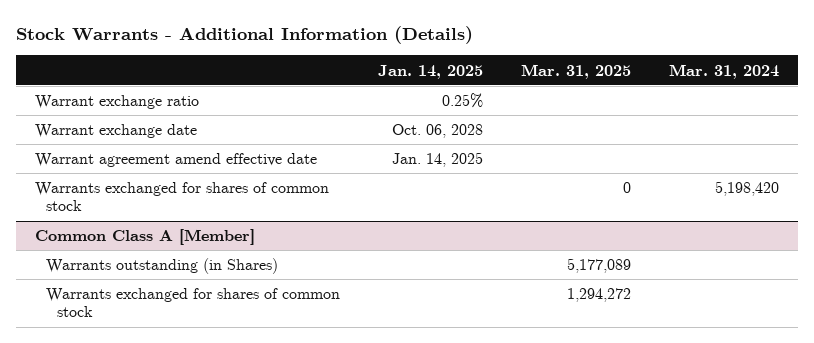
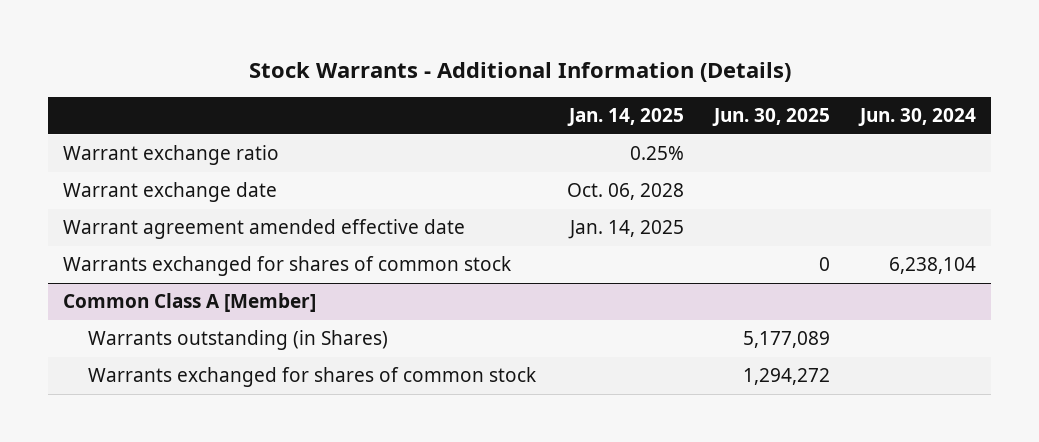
[521,63,632,79] Mar. 31, 2025 -> none
[669,63,780,79] Mar. 31, 2024 -> none
none -> [711,108,830,127] Jun. 30, 2025
none -> [857,108,976,127] Jun. 30, 2024
[34,153,317,168] Warrant agreement amend effective date -> [63,219,466,240] Warrant agreement amended effective date

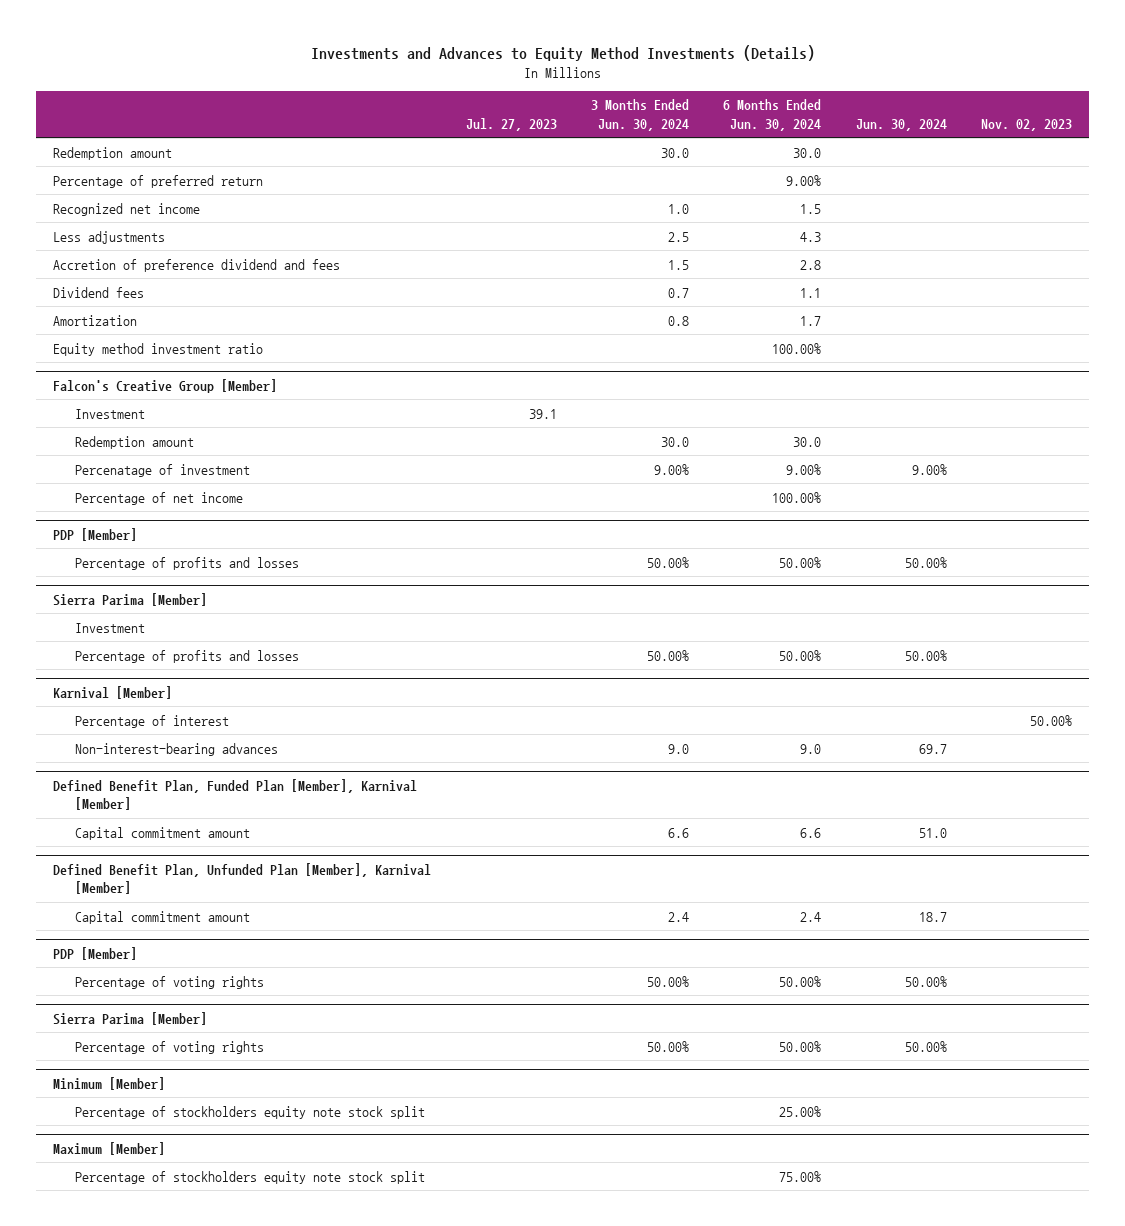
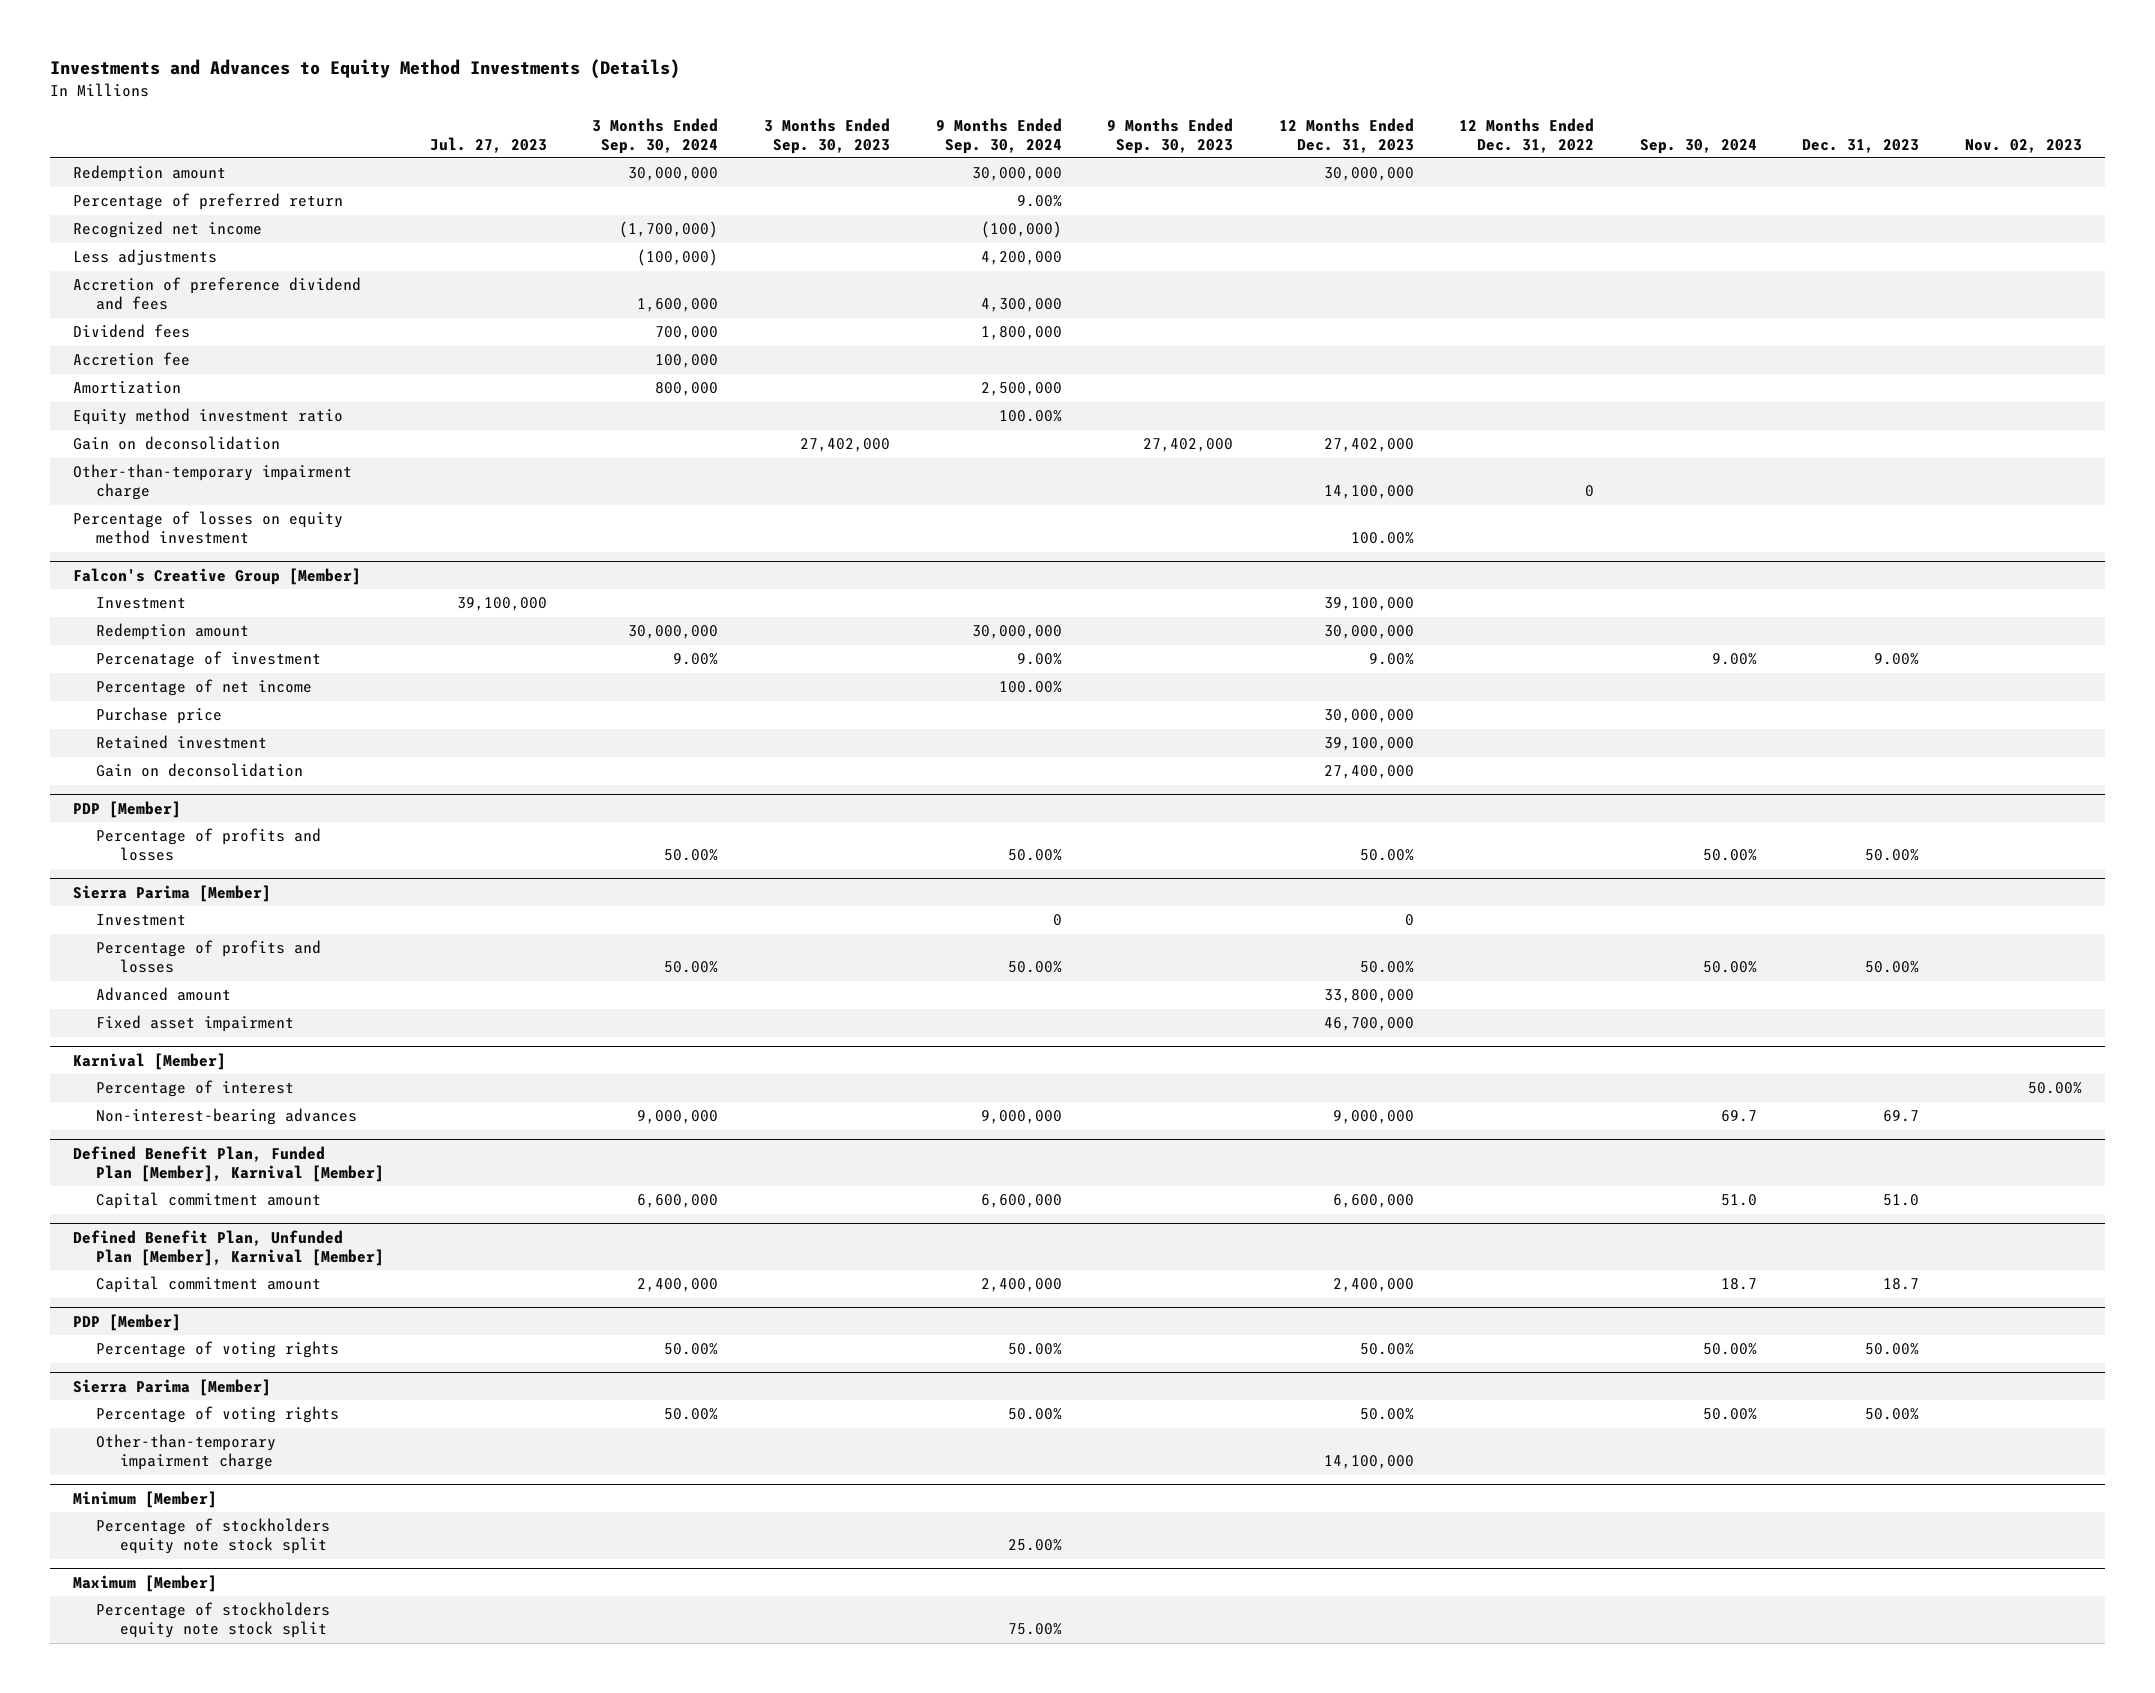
[590,99,689,131] 3 Months Ended Jun. 30, 2024 -> none
[723,99,822,131] 6 Months Ended Jun. 30, 2024 -> none
[855,118,947,131] Jun. 30, 2024 -> none
none -> [592,117,719,154] 3 Months Ended Sep. 30, 2024
none -> [763,117,890,154] 3 Months Ended Sep. 30, 2023
none -> [935,117,1062,154] 9 Months Ended Sep. 30, 2024
none -> [1107,117,1234,154] 9 Months Ended Sep. 30, 2023
none -> [1278,117,1414,153] 12 Months Ended Dec. 31, 2023
none -> [1459,117,1595,153] 12 Months Ended Dec. 31, 2022
none -> [1639,138,1757,154] Sep. 30, 2024
none -> [1802,138,1920,153] Dec. 31, 2023
none -> [72,352,190,367] Accretion fee
none -> [72,436,280,451] Gain on deconsolidation
none -> [72,464,352,501] Other-than-temporary impairment charge
none -> [72,511,343,545] Percentage of losses on equity method investment
[528,408,557,419] 39.1 -> [456,597,547,612] 39,100,000
none -> [96,707,223,725] Purchase price
none -> [96,735,268,750] Retained investment
none -> [96,763,304,778] Gain on deconsolidation
none -> [96,987,232,1002] Advanced amount
none -> [96,1015,295,1033] Fixed asset impairment
none -> [96,1434,277,1471] Other-than-temporary impairment charge

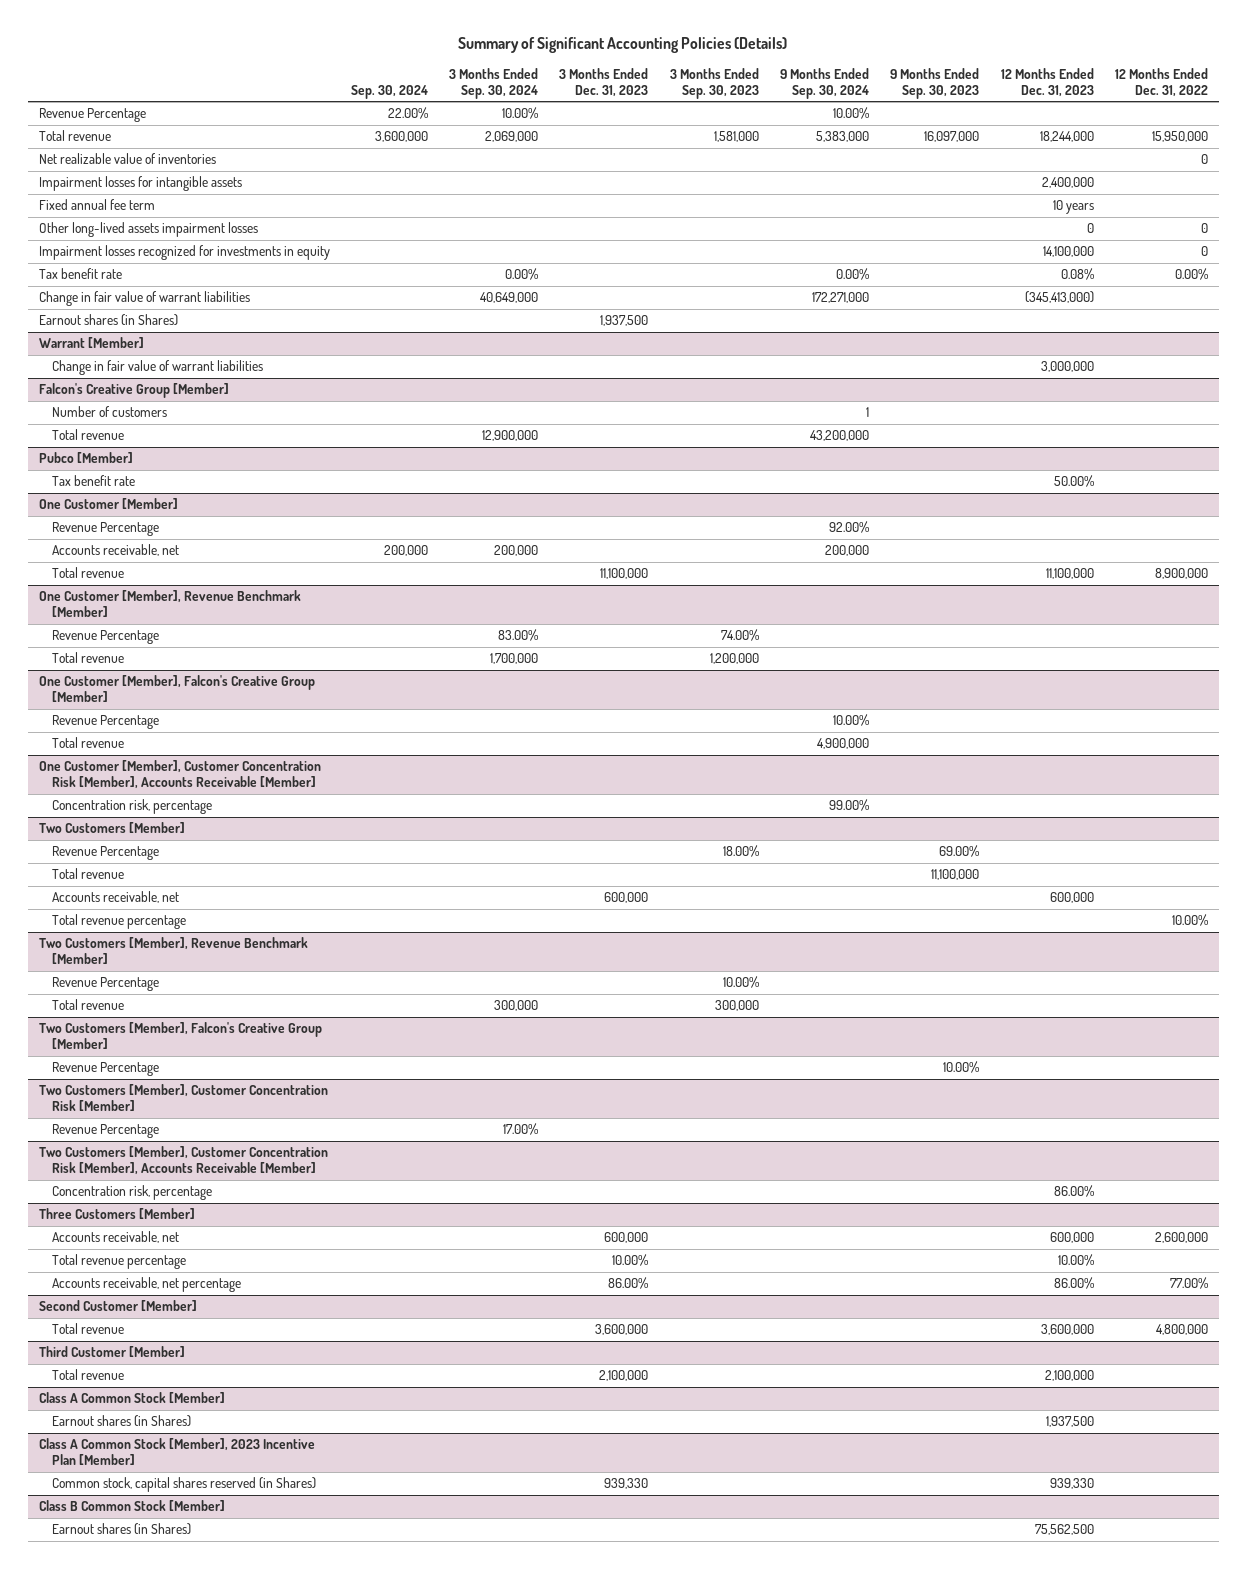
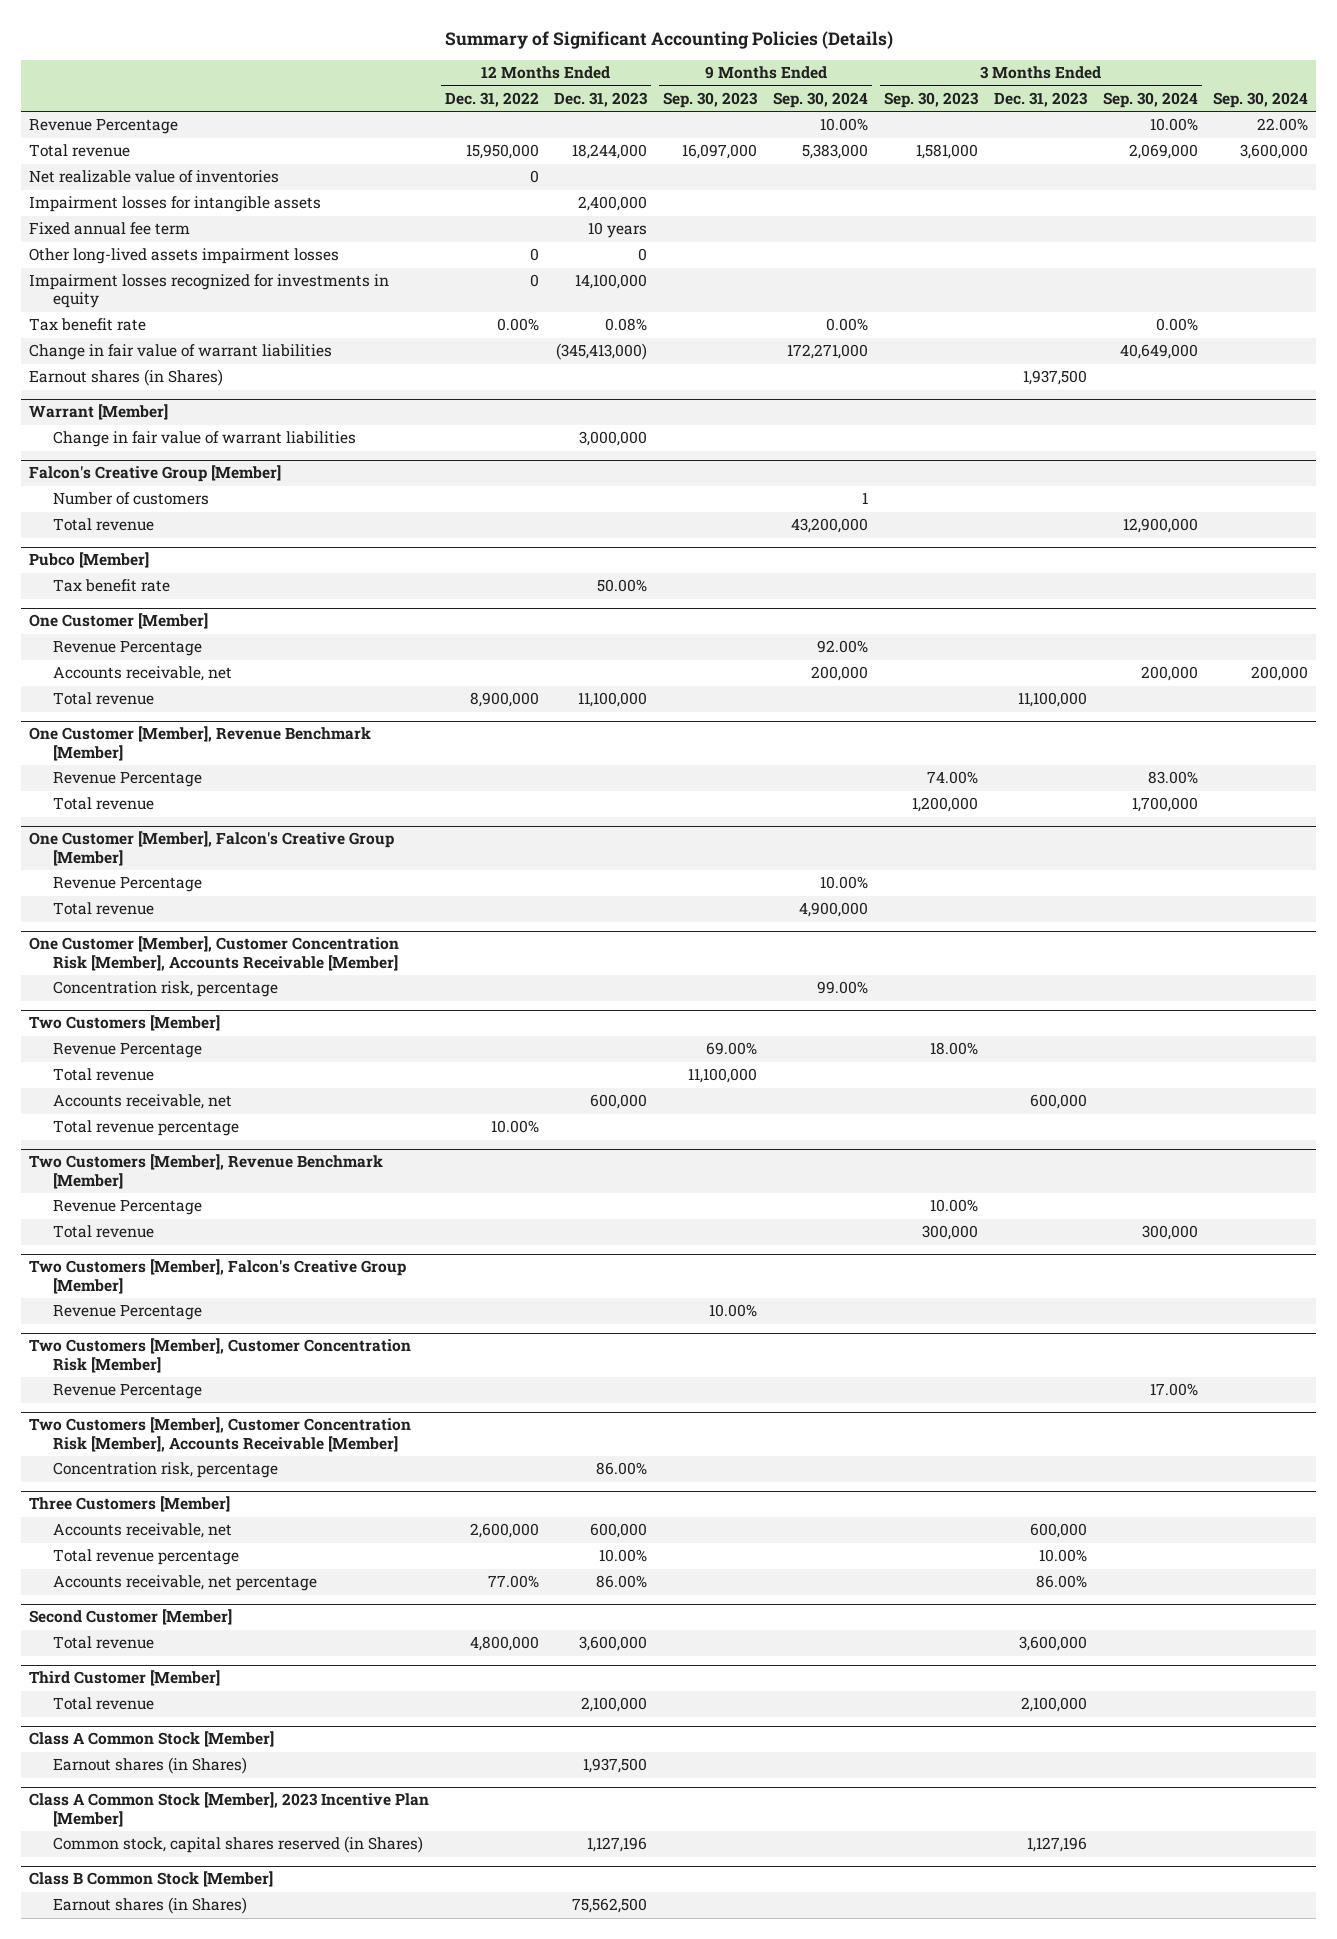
[604,1478,649,1490] 939,330 -> [1026,1837,1087,1853] 1,127,196
[1049,1478,1094,1490] 939,330 -> [587,1837,648,1853] 1,127,196

